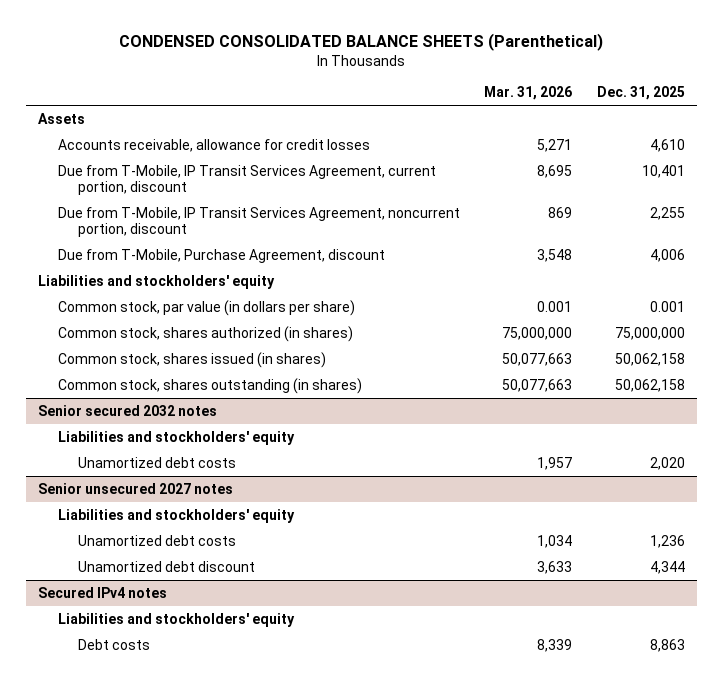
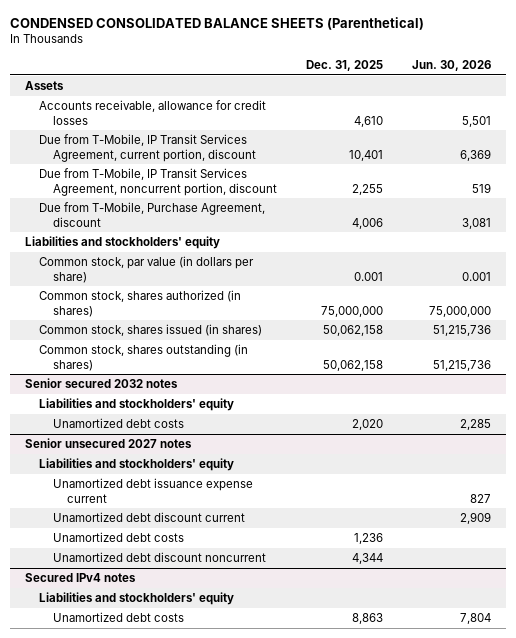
[484,86,573,101] Mar. 31, 2026 -> none
none -> [412,59,492,71] Jun. 30, 2026
none -> [52,478,253,503] Unamortized debt issuance expense current
none -> [52,512,245,523] Unamortized debt discount current
[78,560,256,572] Unamortized debt discount -> [52,552,266,563] Unamortized debt discount noncurrent
[78,638,151,650] Debt costs -> [52,612,184,623] Unamortized debt costs

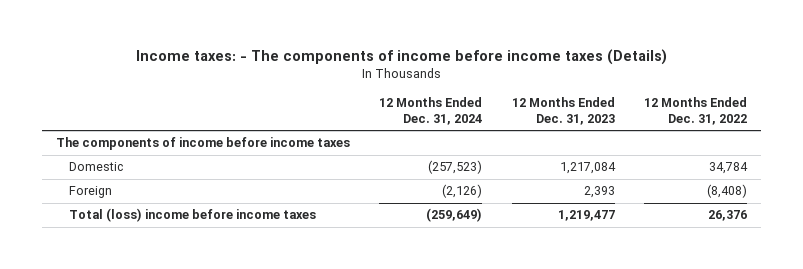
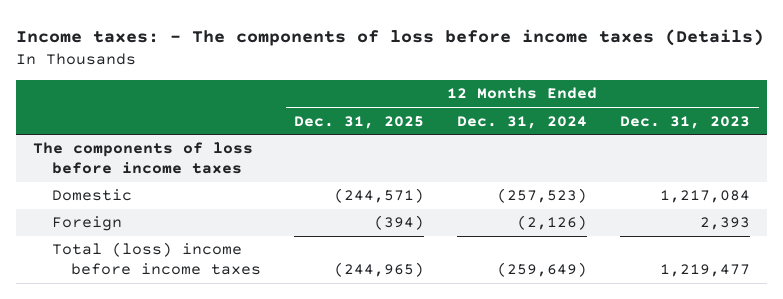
[135,49,667,66] Income taxes: - The components of income before income taxes (Details) -> [16,28,765,46] Income taxes: - The components of loss before income taxes (Details)
[643,97,747,125] 12 Months Ended Dec. 31, 2022 -> none
none -> [294,115,425,129] Dec. 31, 2025
[56,137,351,151] The components of income before income taxes -> [33,142,254,175] The components of loss before income taxes

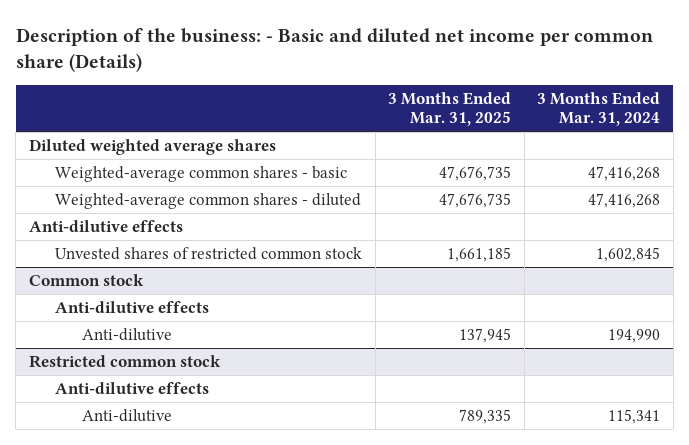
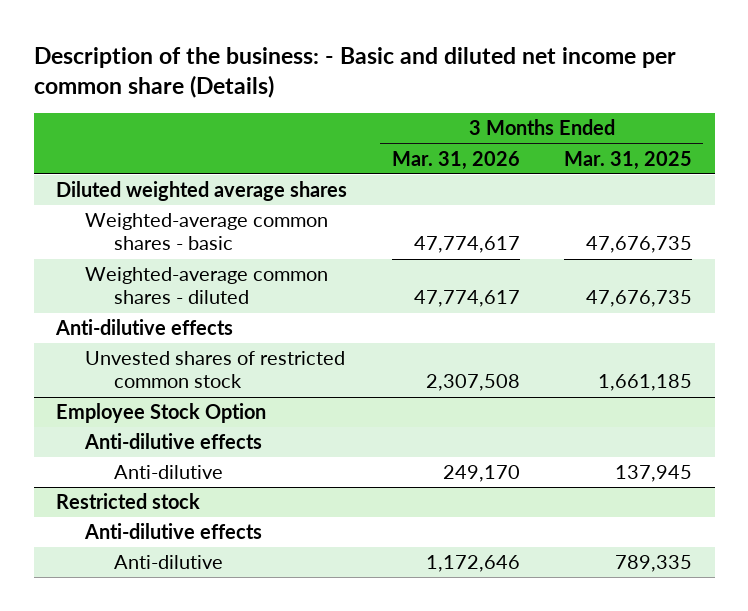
[537,91,661,127] 3 Months Ended Mar. 31, 2024 -> none
none -> [391,150,520,170] Mar. 31, 2026
[28,274,144,287] Common stock -> [55,403,266,424] Employee Stock Option
[28,355,221,369] Restricted common stock -> [55,493,200,510] Restricted stock

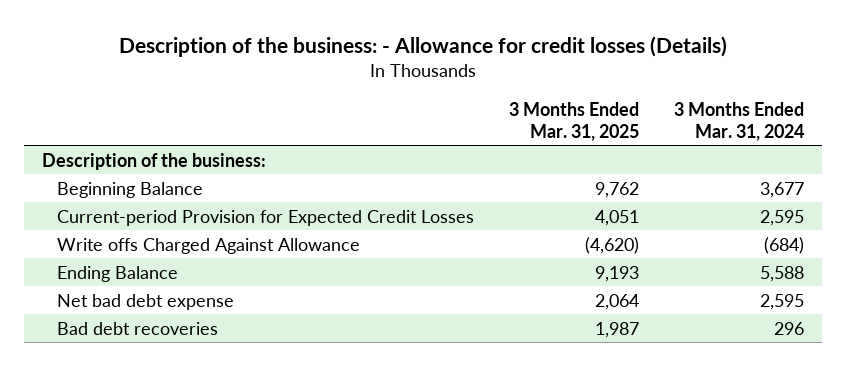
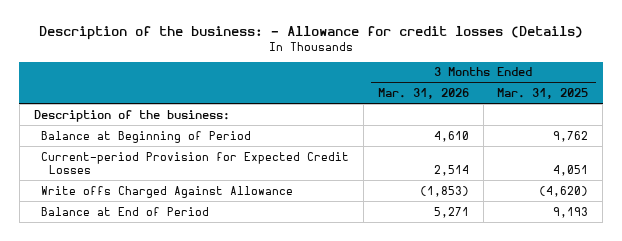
[674,101,805,141] 3 Months Ended Mar. 31, 2024 -> none
none -> [377,88,469,100] Mar. 31, 2026
[56,181,203,198] Beginning Balance -> [41,130,252,143] Balance at Beginning of Period
[56,293,234,310] Net bad debt expense -> none
[56,321,218,335] Bad debt recoveries -> none
[56,265,178,282] Ending Balance -> [41,206,210,216] Balance at End of Period

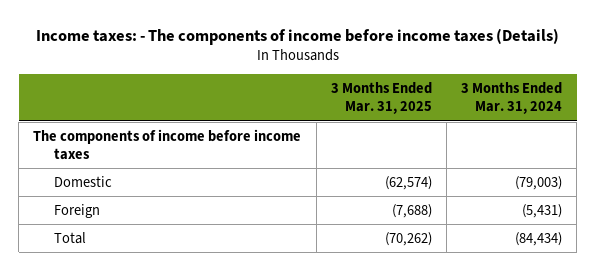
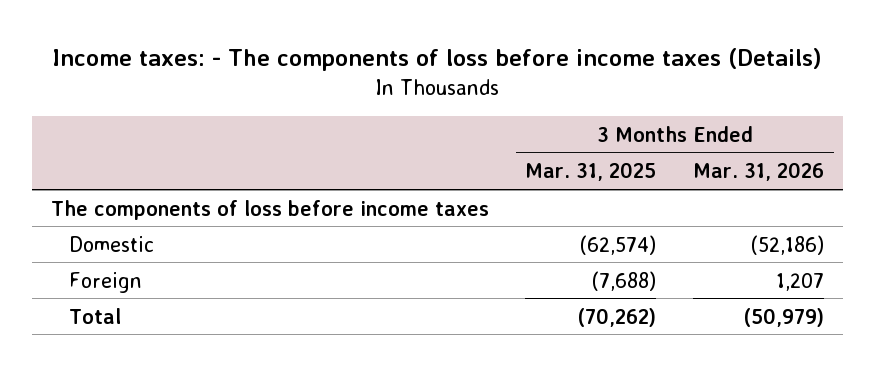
[35,27,559,45] Income taxes: - The components of income before income taxes (Details) -> [52,47,823,71] Income taxes: - The components of loss before income taxes (Details)
[461,81,563,115] 3 Months Ended Mar. 31, 2024 -> none
none -> [693,162,825,182] Mar. 31, 2026
[33,128,302,160] The components of income before income taxes -> [50,199,489,220] The components of loss before income taxes

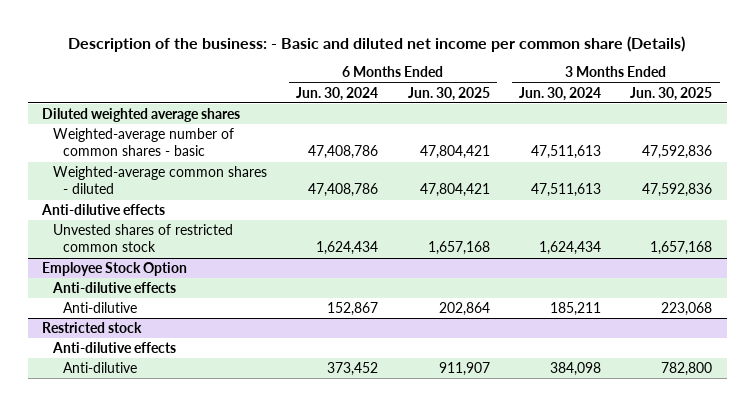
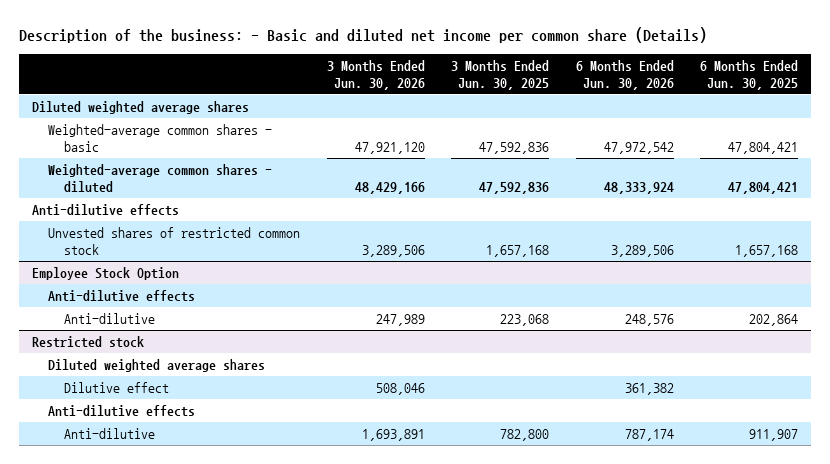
[296,86,379,101] Jun. 30, 2024 -> none
[519,86,602,101] Jun. 30, 2024 -> none
none -> [326,59,425,90] 3 Months Ended Jun. 30, 2026
none -> [575,59,674,90] 6 Months Ended Jun. 30, 2026
[52,128,234,157] Weighted-average number of common shares - basic -> [48,123,273,152] Weighted-average common shares - basic
none -> [48,358,266,372] Diluted weighted average shares
none -> [64,381,170,393] Dilutive effect

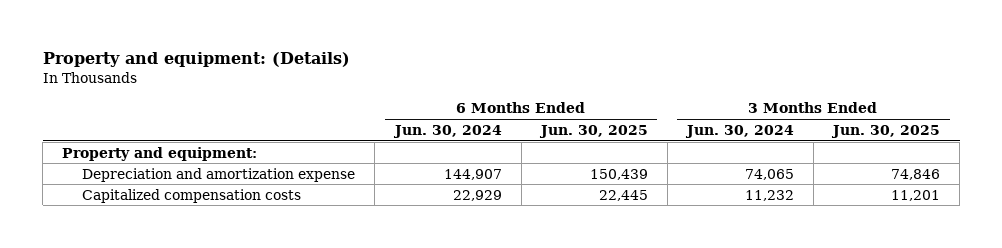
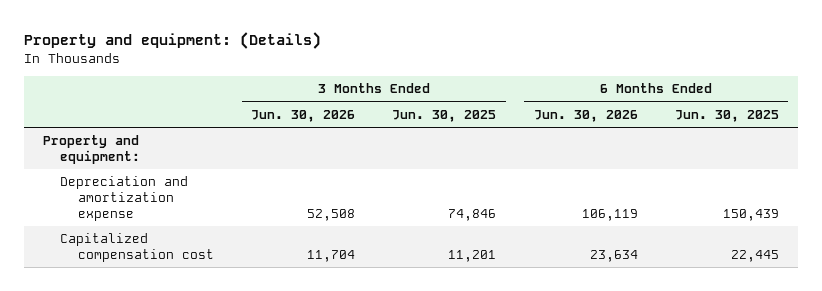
[392,124,502,138] Jun. 30, 2024 -> none
[684,124,794,138] Jun. 30, 2024 -> none
none -> [251,110,356,123] Jun. 30, 2026
none -> [533,110,638,123] Jun. 30, 2026
[82,188,302,203] Capitalized compensation costs -> [60,233,214,263] Capitalized compensation cost

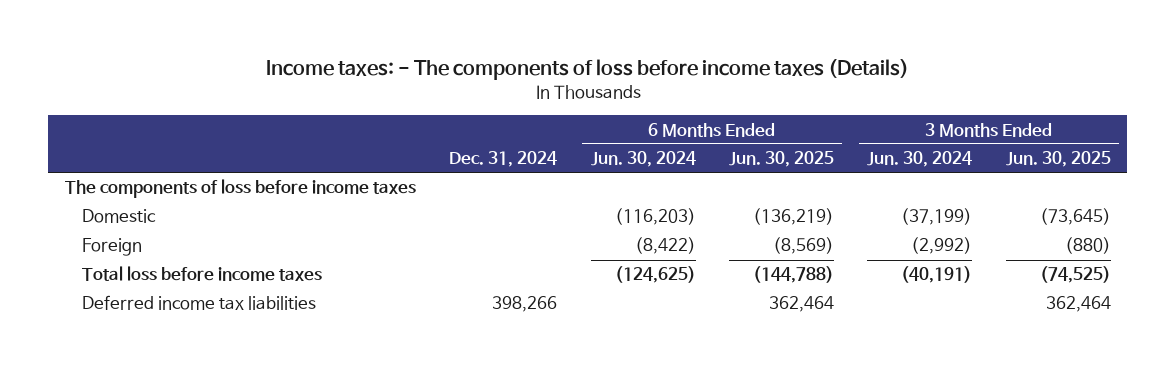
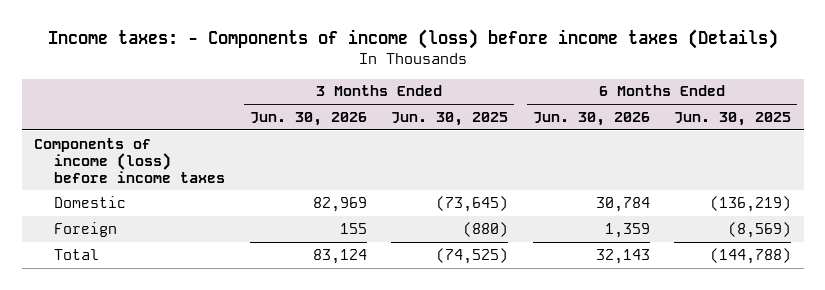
[265,58,909,80] Income taxes: - The components of loss before income taxes (Details) -> [47,29,778,50] Income taxes: - Components of income (loss) before income taxes (Details)
[449,151,558,168] Dec. 31, 2024 -> none
[590,151,696,168] Jun. 30, 2024 -> none
[867,151,973,168] Jun. 30, 2024 -> none
none -> [249,112,367,127] Jun. 30, 2026
none -> [532,112,650,127] Jun. 30, 2026
[65,179,417,199] The components of loss before income taxes -> [33,137,226,183] Components of income (loss) before income taxes
[82,295,317,311] Deferred income tax liabilities -> none
[82,266,323,282] Total loss before income taxes -> [54,248,100,260] Total

